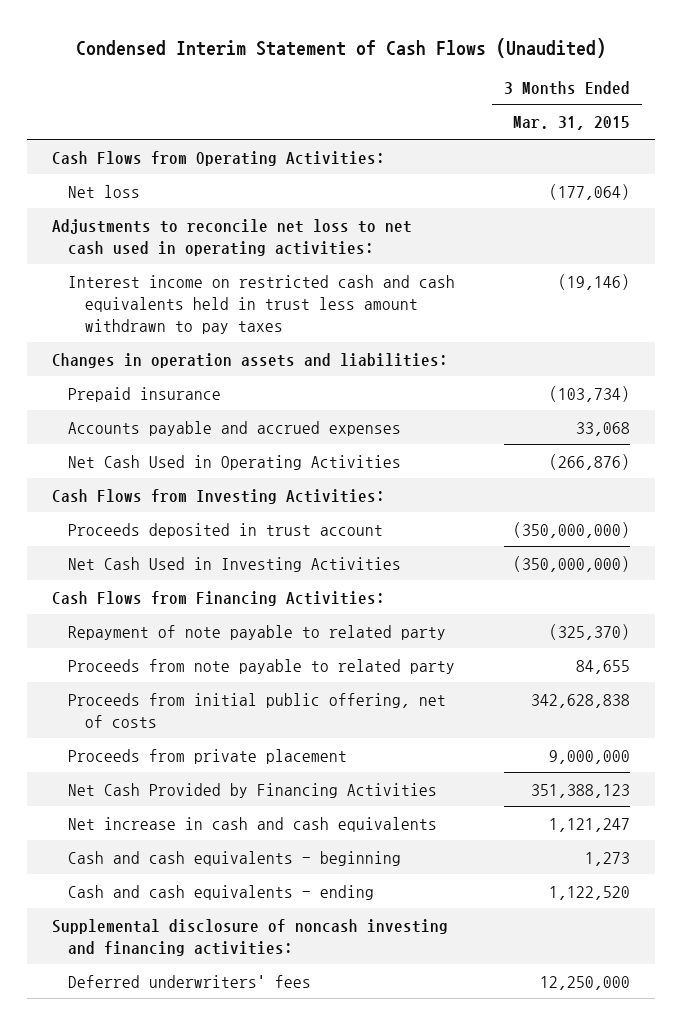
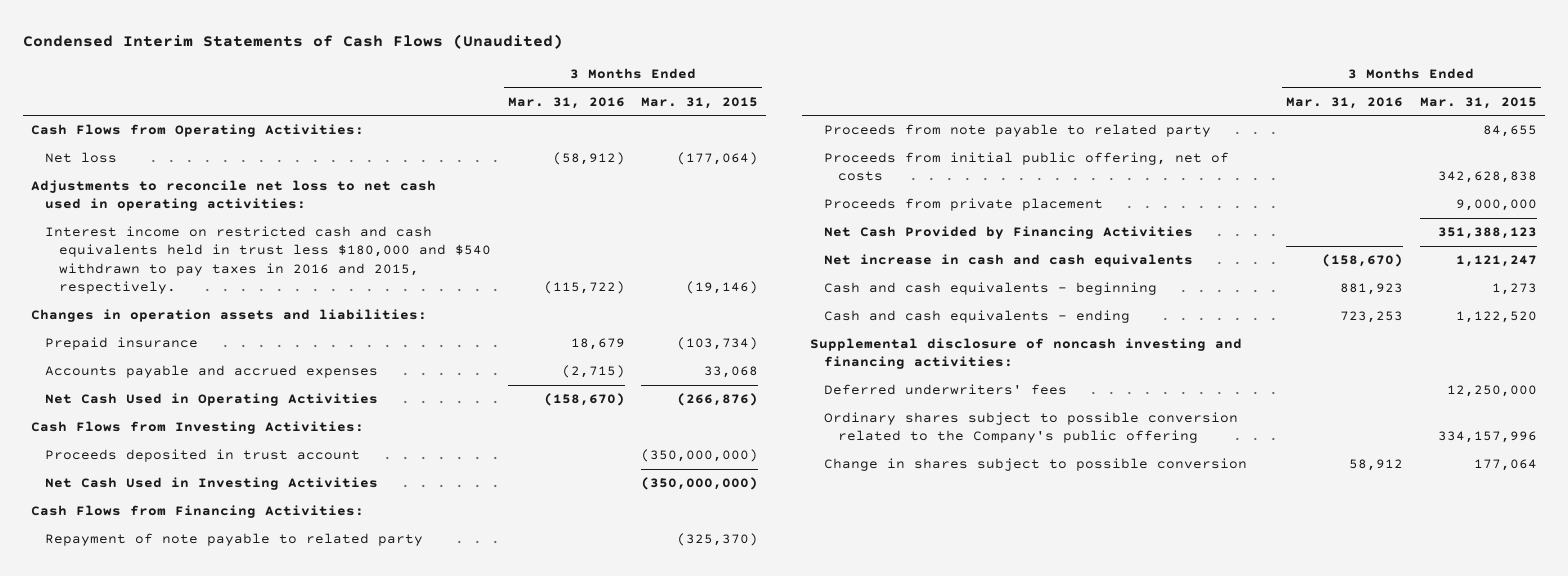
[75,37,606,58] Condensed Interim Statement of Cash Flows (Unaudited) -> [23,33,564,49] Condensed Interim Statements of Cash Flows (Unaudited)
none -> [507,96,625,109] Mar. 31, 2016
[68,274,456,334] Interest income on restricted cash and cash equivalents held in trust less amount withdrawn to pay taxes -> [45,226,492,295] Interest income on restricted cash and cash equivalents held in trust less $180,000 and $540 withdrawn to pay taxes in 2016 and 2015, respectively.
none -> [824,412,1239,444] Ordinary shares subject to possible conversion related to the Company's public offering
none -> [824,458,1248,472] Change in shares subject to possible conversion

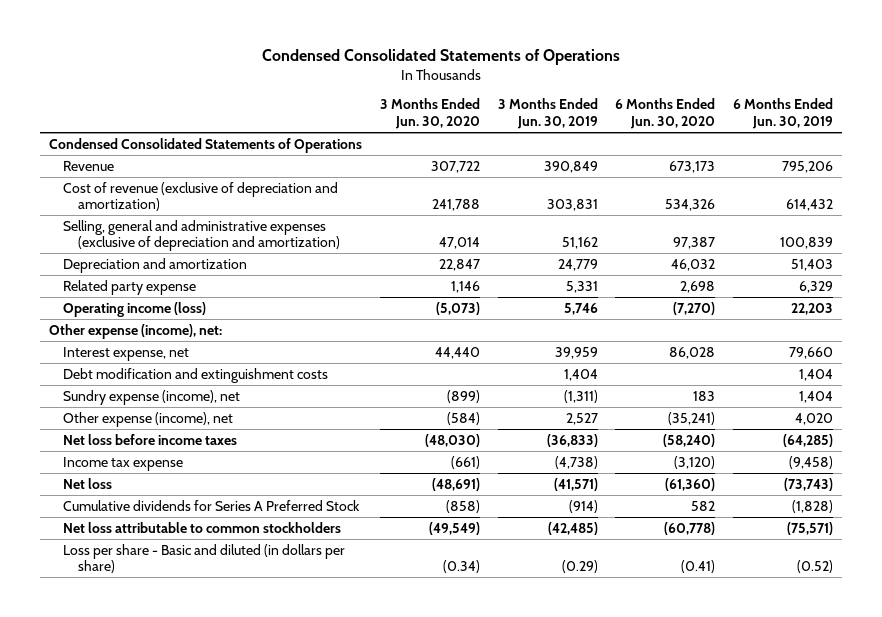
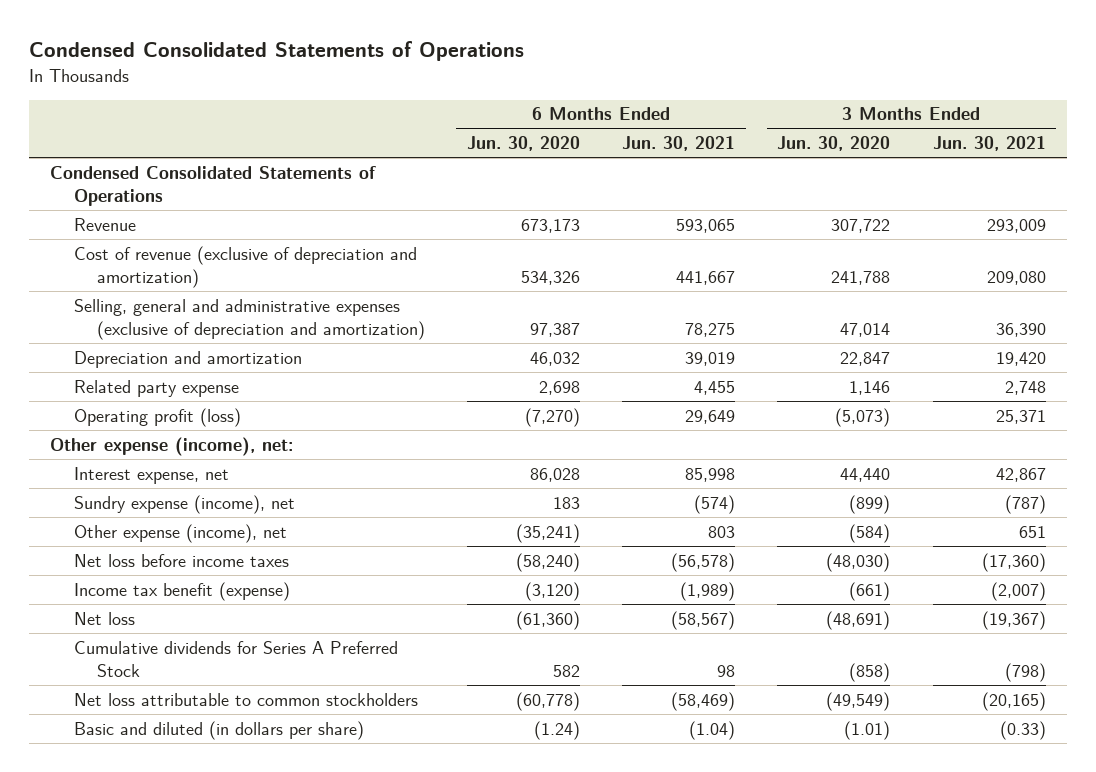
[497,98,598,130] 3 Months Ended Jun. 30, 2019 -> none
[733,98,834,130] 6 Months Ended Jun. 30, 2019 -> none
none -> [622,136,736,152] Jun. 30, 2021
none -> [932,136,1046,152] Jun. 30, 2021
[63,301,207,317] Operating income (loss) -> [73,407,241,427] Operating profit (loss)
[63,367,329,383] Debt modification and extinguishment costs -> none
[63,456,184,471] Income tax expense -> [73,581,290,601] Income tax benefit (expense)
[63,543,346,574] Loss per share - Basic and diluted (in dollars per share) -> [73,720,364,740] Basic and diluted (in dollars per share)
[442,560,480,574] (0.34) -> [844,720,891,740] (1.01)
[681,560,716,574] (0.41) -> [533,720,580,740] (1.24)

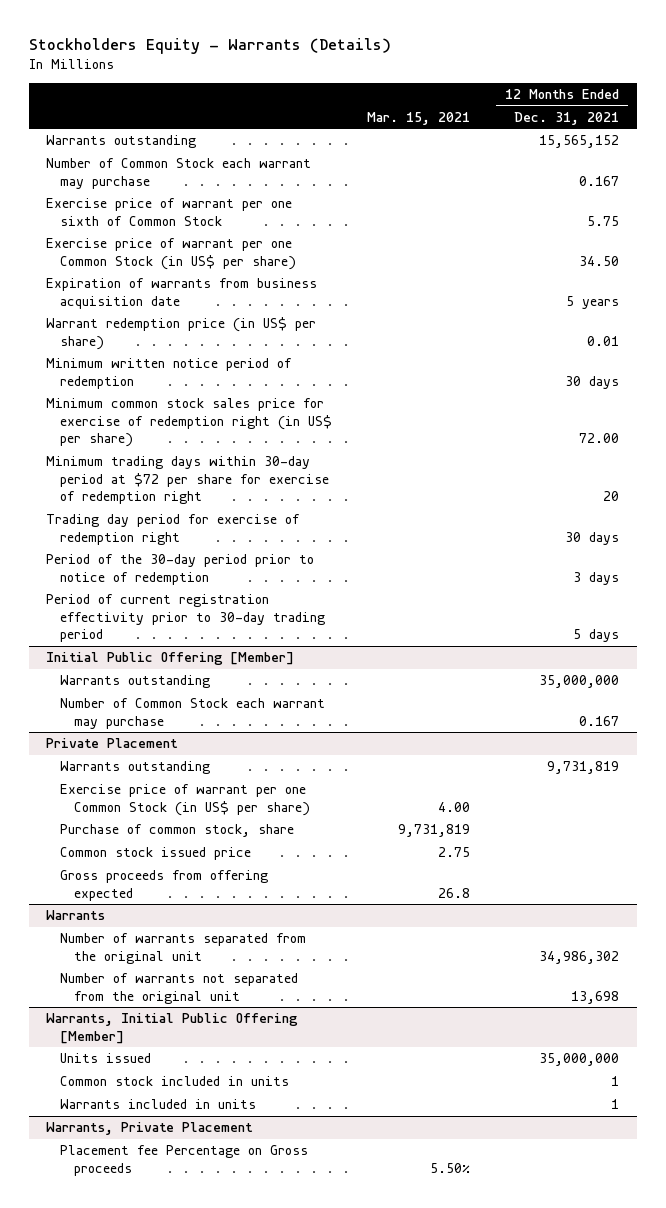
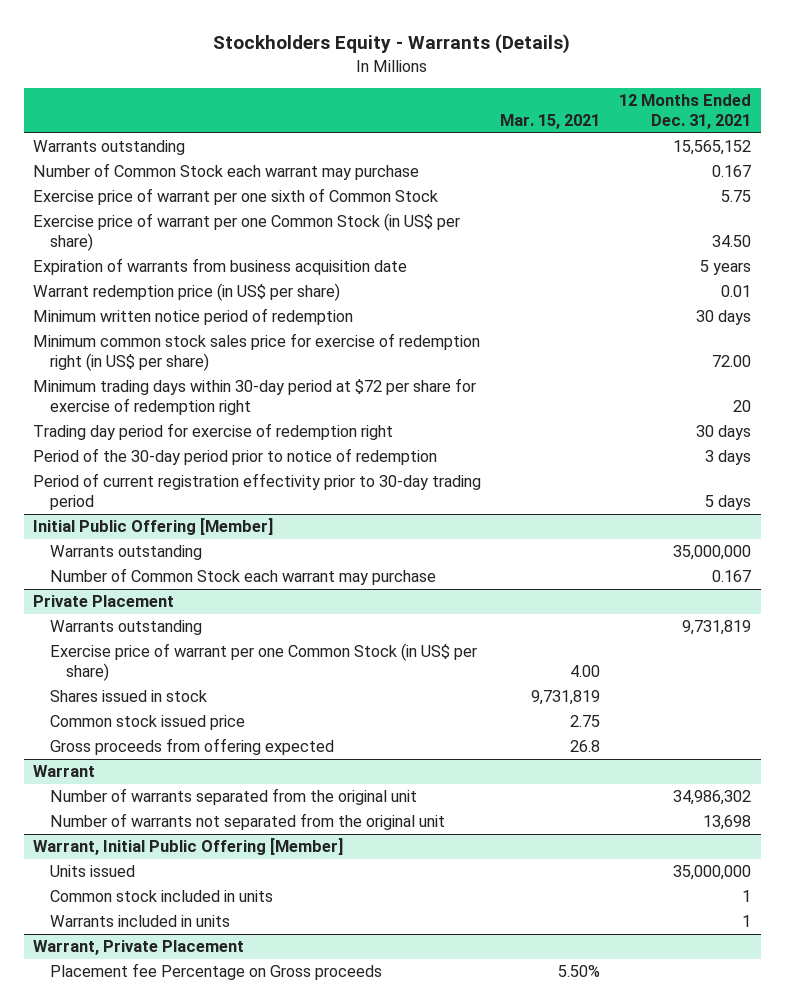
[60,824,295,838] Purchase of common stock, share -> [49,690,207,703] Shares issued in stock
[46,910,106,921] Warrants -> [33,765,96,778] Warrant
[46,1013,299,1044] Warrants, Initial Public Offering [Member] -> [33,838,344,856] Warrant, Initial Public Offering [Member]
[46,1122,254,1136] Warrants, Private Placement -> [33,940,245,956] Warrant, Private Placement

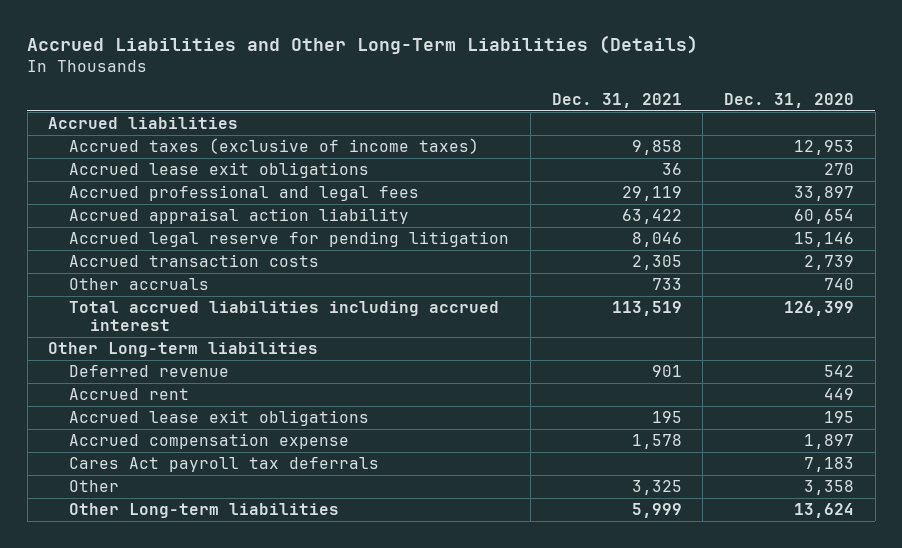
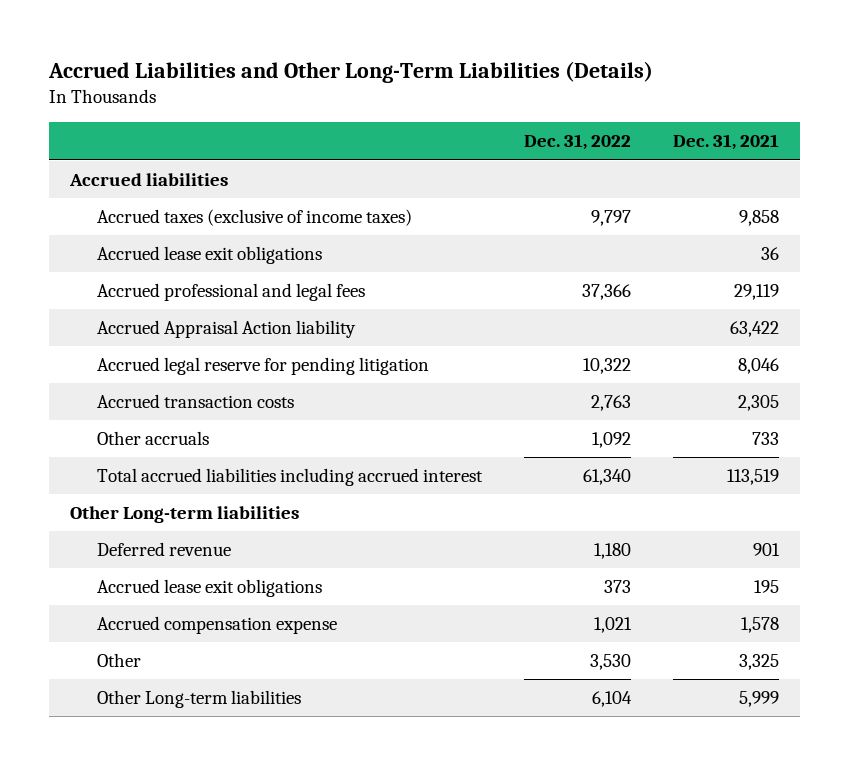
[723,92,854,108] Dec. 31, 2020 -> none
none -> [524,134,632,151] Dec. 31, 2022
[69,208,410,225] Accrued appraisal action liability -> [97,320,357,339] Accrued Appraisal Action liability
[69,388,190,401] Accrued rent -> none
[69,457,380,473] Cares Act payroll tax deferrals -> none

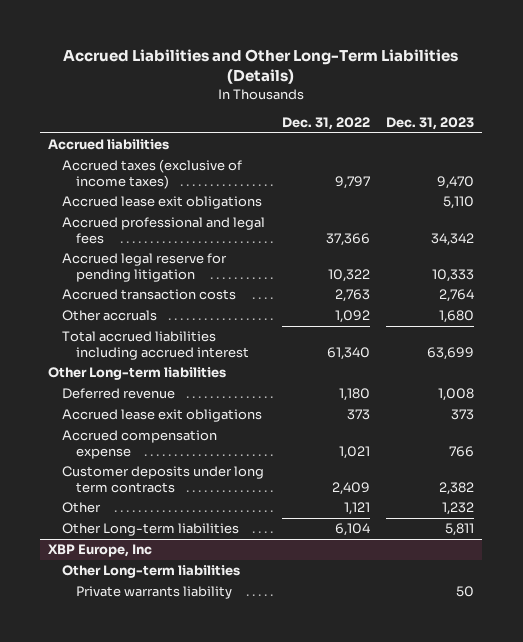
[673,134,780,151] Dec. 31, 2021 -> none
none -> [386,117,475,131] Dec. 31, 2023
[97,320,357,339] Accrued Appraisal Action liability -> none
none -> [62,466,265,493] Customer deposits under long term contracts
[590,654,632,671] 3,530 -> [343,502,370,516] 1,121
none -> [48,544,153,558] XBP Europe, Inc
none -> [62,565,241,579] Other Long-term liabilities
none -> [75,586,232,600] Private warrants liability

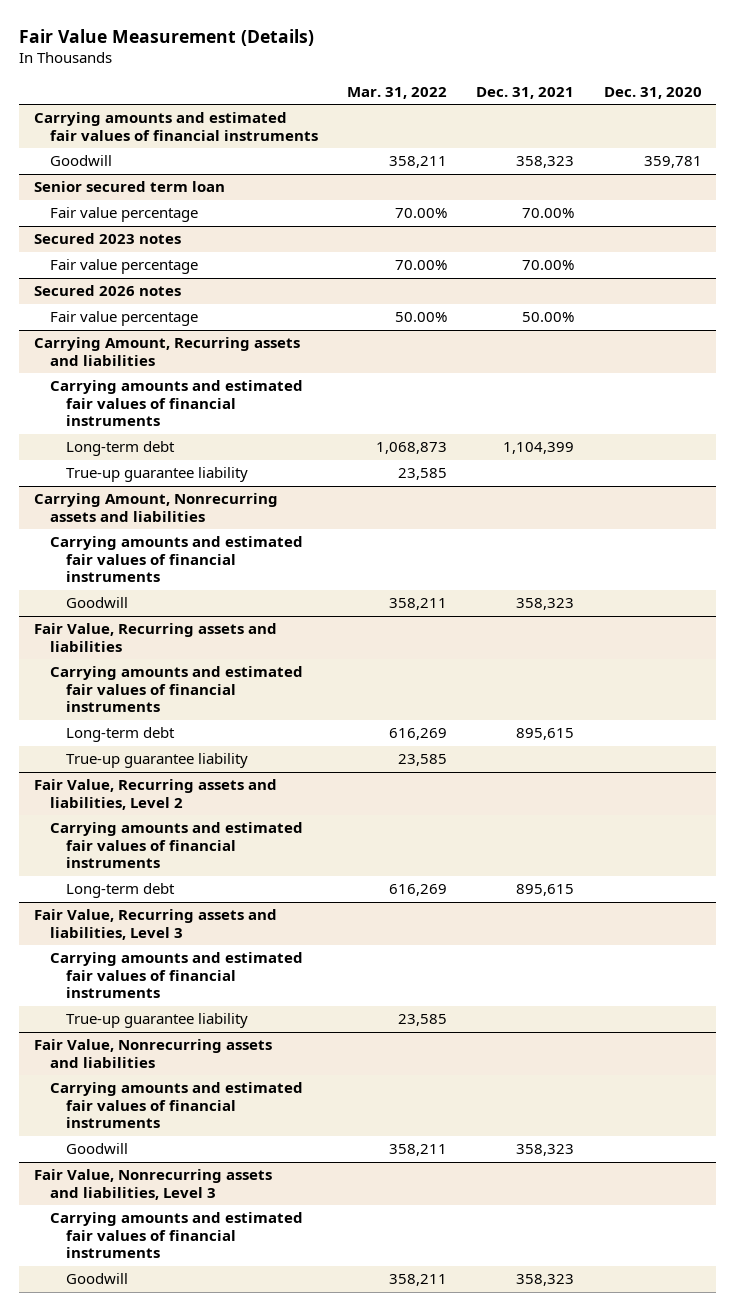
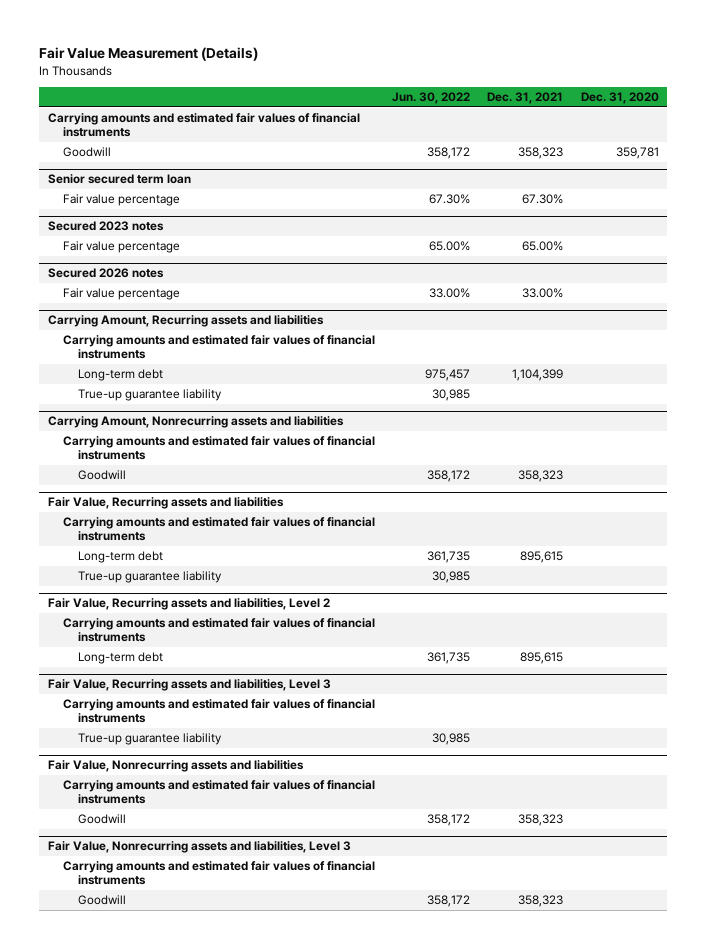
[347,86,448,99] Mar. 31, 2022 -> none
none -> [392,92,471,105] Jun. 30, 2022
[522,208,575,219] 70.00% -> [522,194,564,205] 67.30%
[522,260,575,271] 70.00% -> [522,241,564,252] 65.00%
[522,312,575,323] 50.00% -> [522,288,564,299] 33.00%

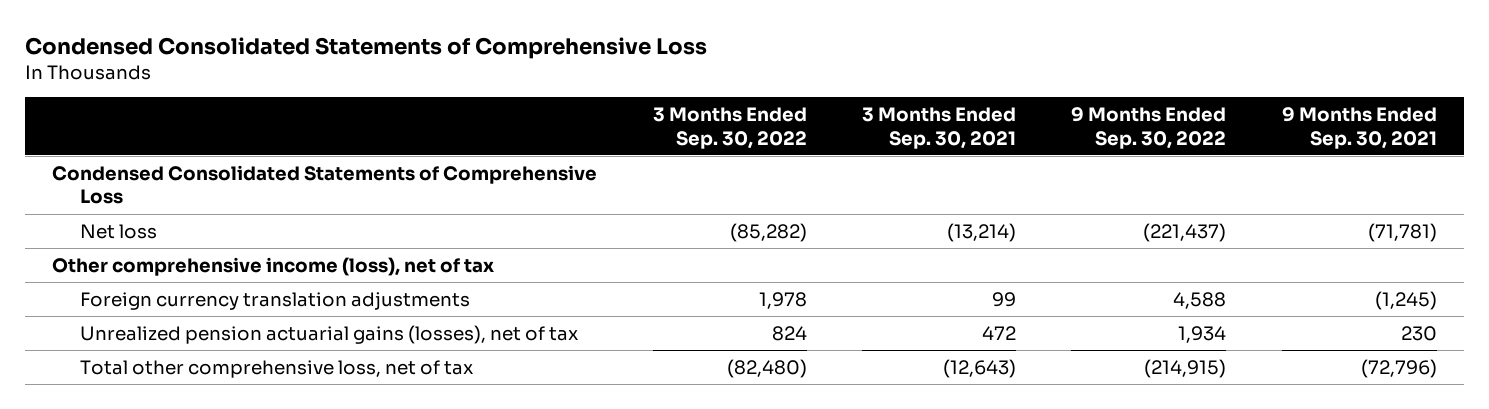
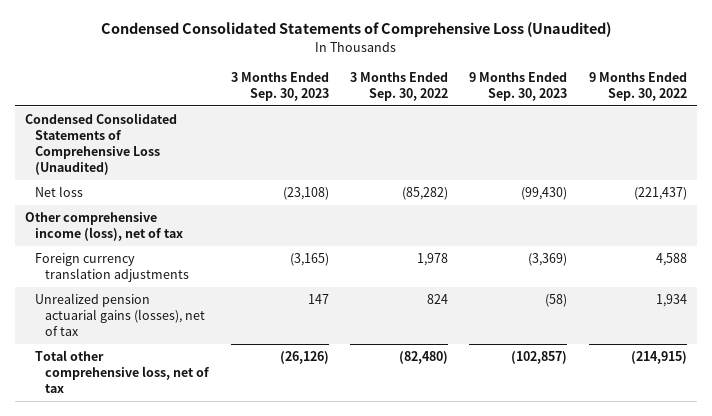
[24,36,707,59] Condensed Consolidated Statements of Comprehensive Loss -> [101,22,612,38] Condensed Consolidated Statements of Comprehensive Loss (Unaudited)
[862,106,1017,149] 3 Months Ended Sep. 30, 2021 -> none
[1281,106,1437,149] 9 Months Ended Sep. 30, 2021 -> none
none -> [230,71,329,101] 3 Months Ended Sep. 30, 2023
none -> [469,71,568,101] 9 Months Ended Sep. 30, 2023
[52,164,598,205] Condensed Consolidated Statements of Comprehensive Loss -> [25,113,178,176] Condensed Consolidated Statements of Comprehensive Loss (Unaudited)

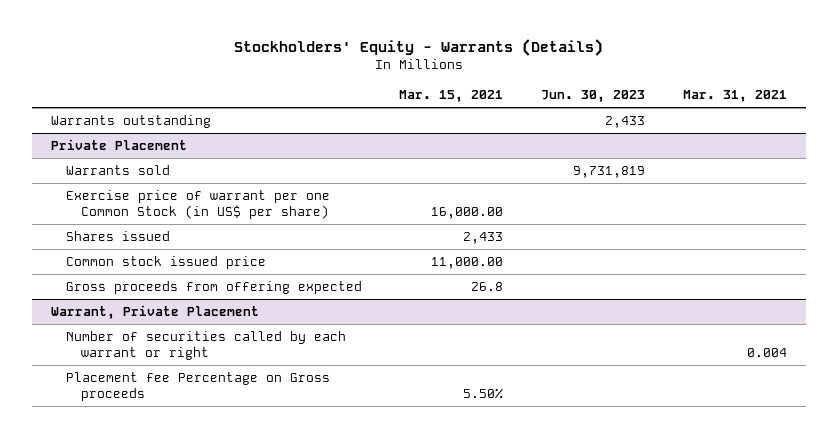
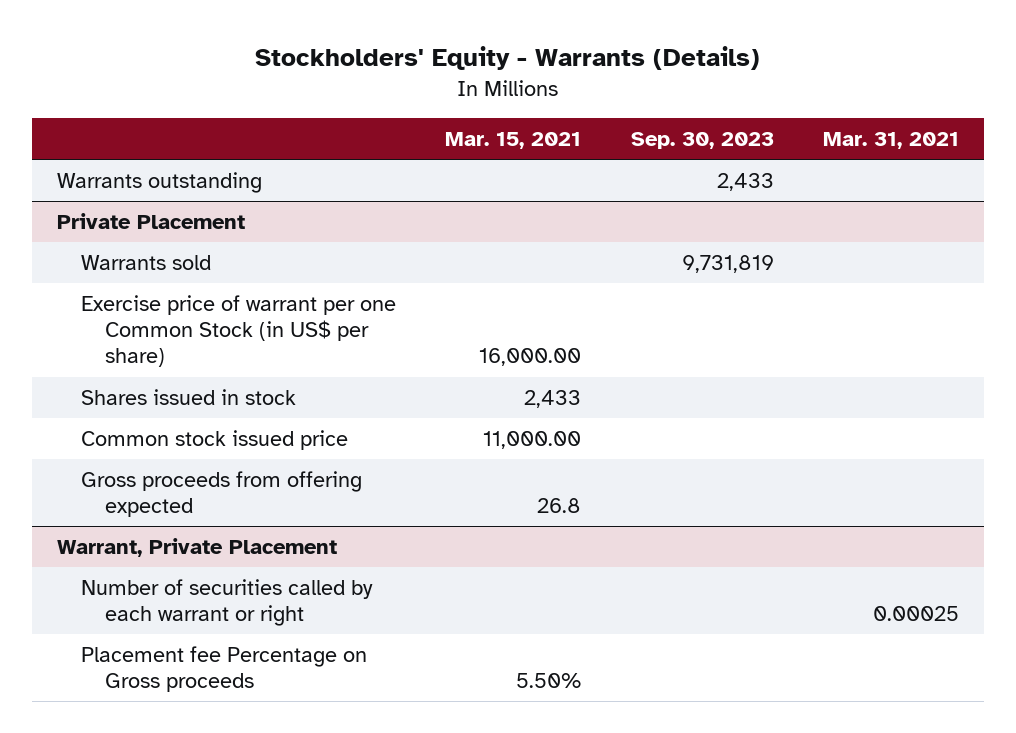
[541,90,646,103] Jun. 30, 2023 -> none
none -> [630,132,774,150] Sep. 30, 2023
[65,230,170,241] Shares issued -> [80,389,296,406] Shares issued in stock
[746,348,787,358] 0.004 -> [872,606,959,622] 0.00025

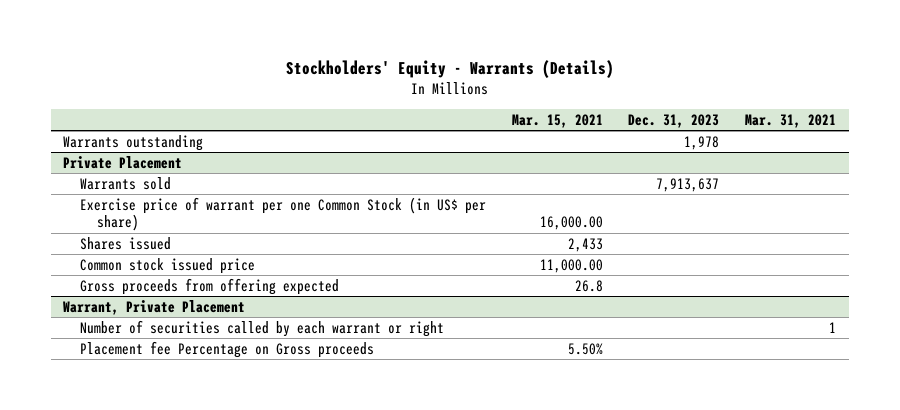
[630,132,774,150] Sep. 30, 2023 -> none
none -> [628,113,720,128] Dec. 31, 2023
[80,389,296,406] Shares issued in stock -> [80,236,172,250] Shares issued
[872,606,959,622] 0.00025 -> [829,321,837,333] 1

